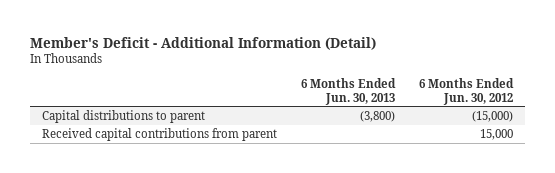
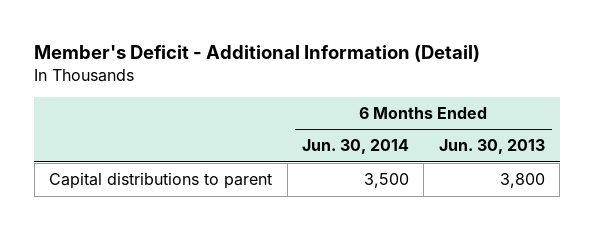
[419,78,515,105] 6 Months Ended Jun. 30, 2012 -> none
none -> [302,139,410,155] Jun. 30, 2014
[41,127,277,141] Received capital contributions from parent -> none
[359,110,395,122] (3,800) -> [499,173,545,189] 3,800

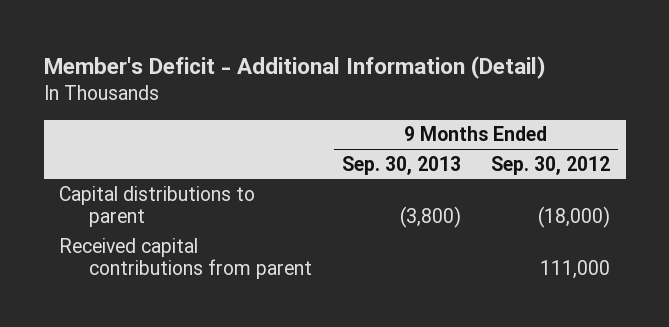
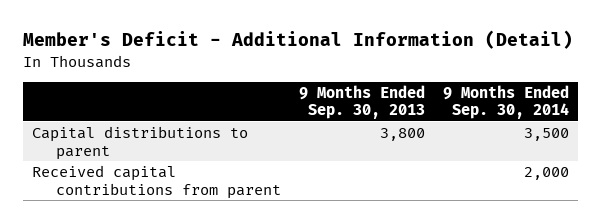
[491,155,611,175] Sep. 30, 2012 -> none
none -> [442,84,569,120] 9 Months Ended Sep. 30, 2014
[399,206,461,229] (3,800) -> [379,128,425,142] 3,800

